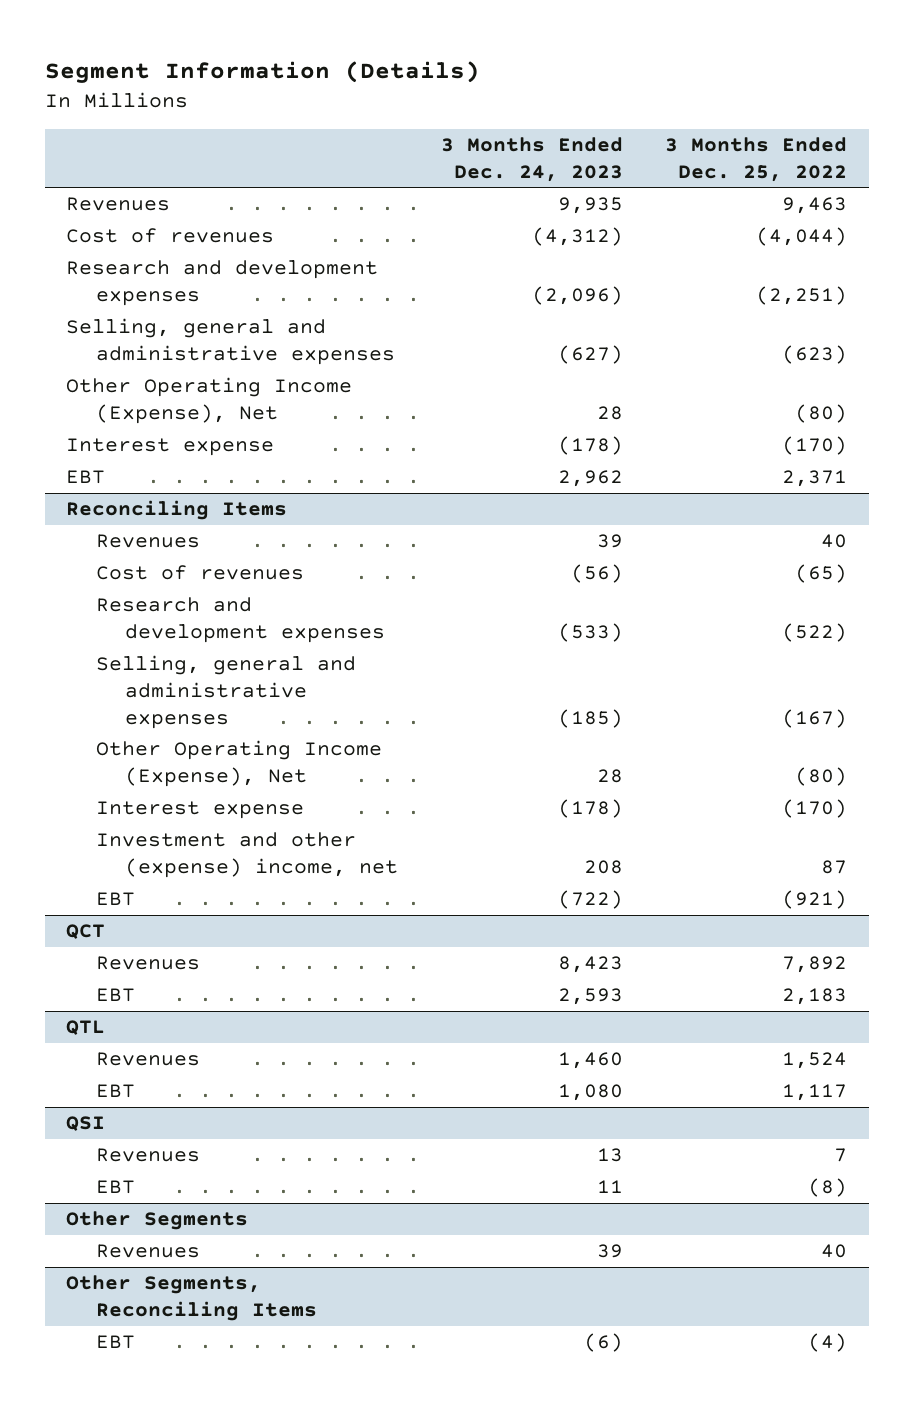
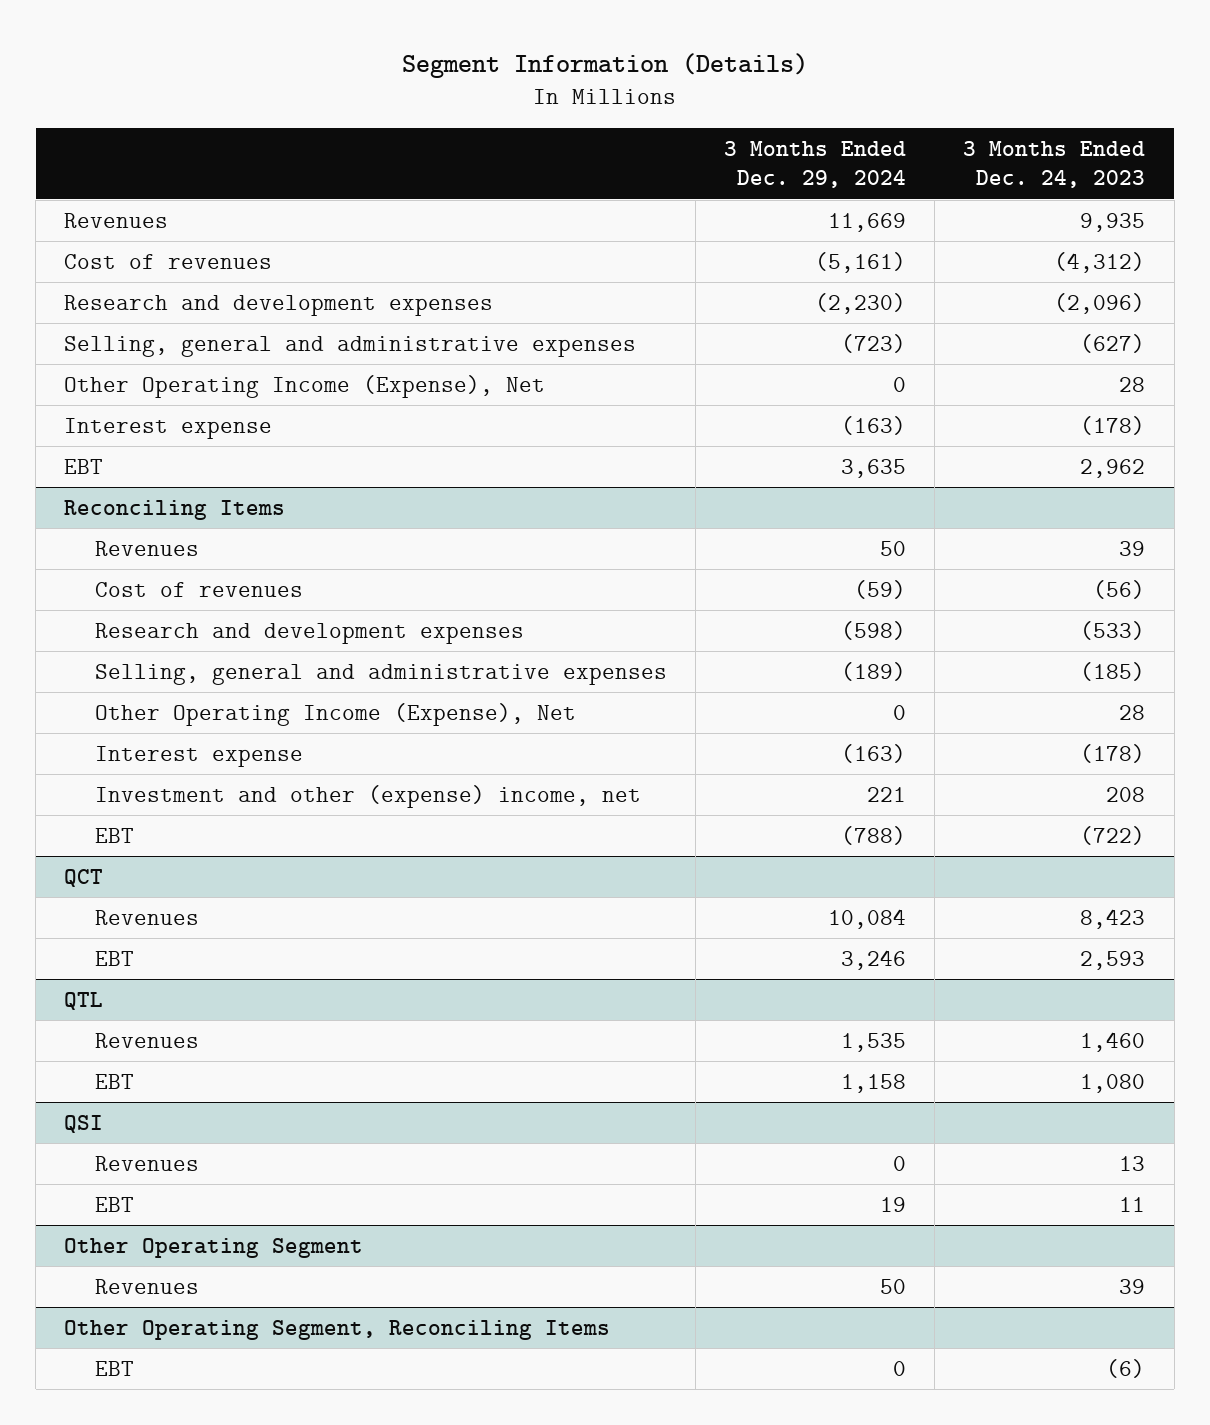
[665,136,848,182] 3 Months Ended Dec. 25, 2022 -> none
none -> [724,140,907,189] 3 Months Ended Dec. 29, 2024
[66,1211,249,1231] Other Segments -> [64,1237,364,1258] Other Operating Segment
[66,1275,317,1321] Other Segments, Reconciling Items -> [64,1319,611,1340] Other Operating Segment, Reconciling Items

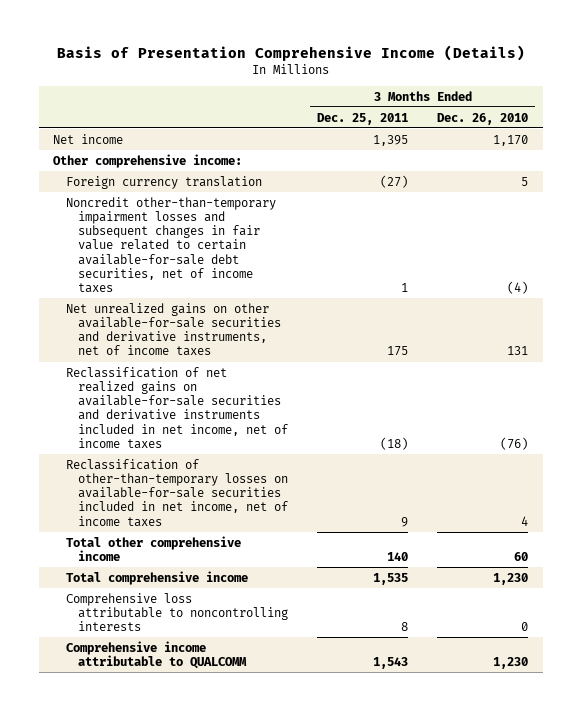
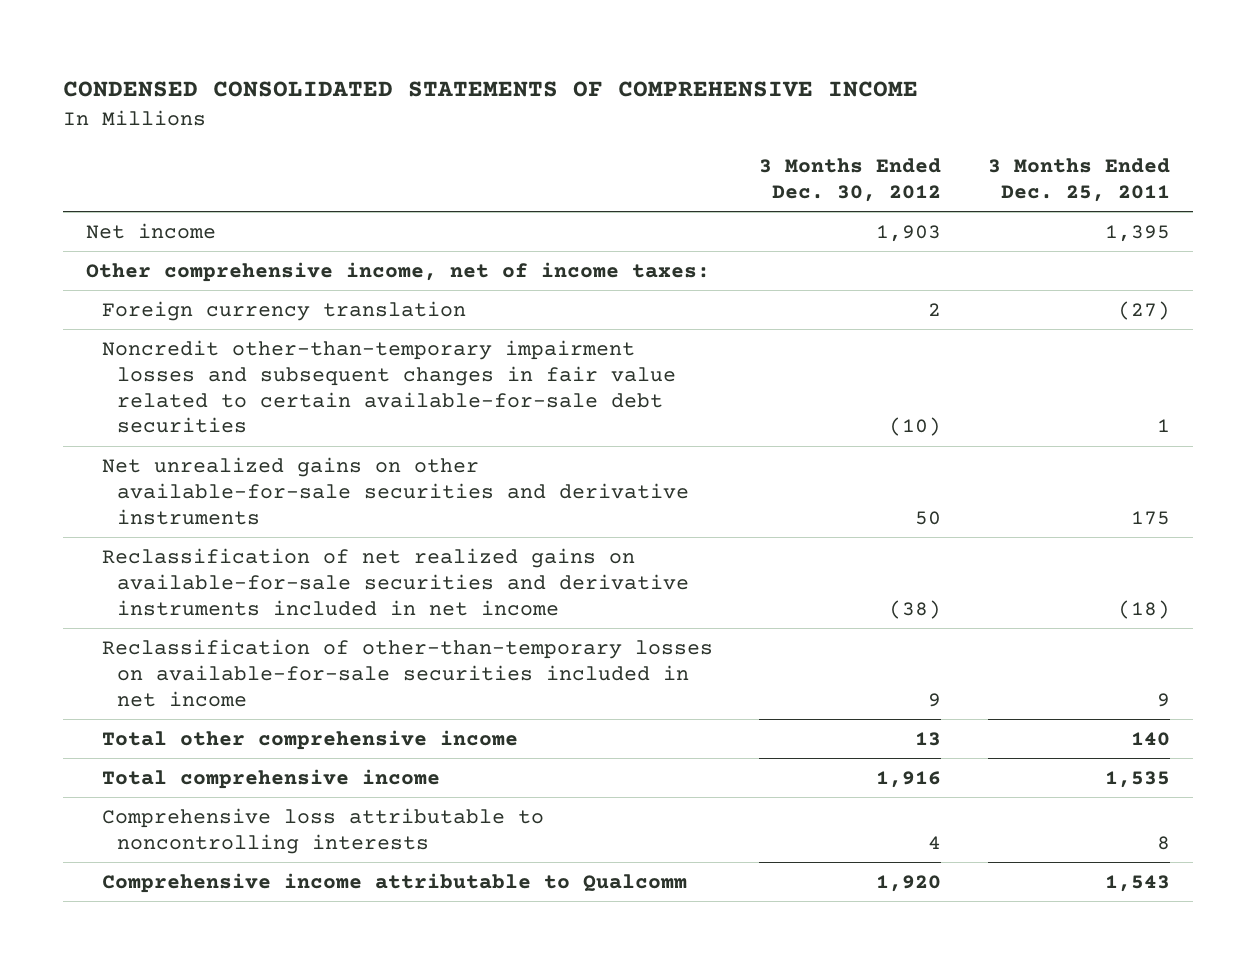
[56,44,525,61] Basis of Presentation Comprehensive Income (Details) -> [62,80,918,97] CONDENSED CONSOLIDATED STATEMENTS OF COMPREHENSIVE INCOME
[437,112,529,125] Dec. 26, 2010 -> none
none -> [759,158,942,203] 3 Months Ended Dec. 30, 2012
[53,153,243,168] Other comprehensive income: -> [85,261,710,282] Other comprehensive income, net of income taxes:
[65,196,276,294] Noncredit other-than-temporary impairment losses and subsequent changes in fair value related to certain available-for-sale debt securities, net of income taxes -> [101,339,677,434] Noncredit other-than-temporary impairment losses and subsequent changes in fair value related to certain available-for-sale debt securities
[65,302,282,357] Net unrealized gains on other available-for-sale securities and derivative instruments, net of income taxes -> [101,456,690,525] Net unrealized gains on other available-for-sale securities and derivative instruments
[65,366,289,449] Reclassification of net realized gains on available-for-sale securities and derivative instruments included in net income, net of income taxes -> [101,547,690,616] Reclassification of net realized gains on available-for-sale securities and derivative instruments included in net income
[65,458,289,527] Reclassification of other-than-temporary losses on available-for-sale securities included in net income, net of income taxes -> [101,638,713,707] Reclassification of other-than-temporary losses on available-for-sale securities included in net income
[65,640,248,669] Comprehensive income attributable to QUALCOMM -> [101,872,687,893] Comprehensive income attributable to Qualcomm

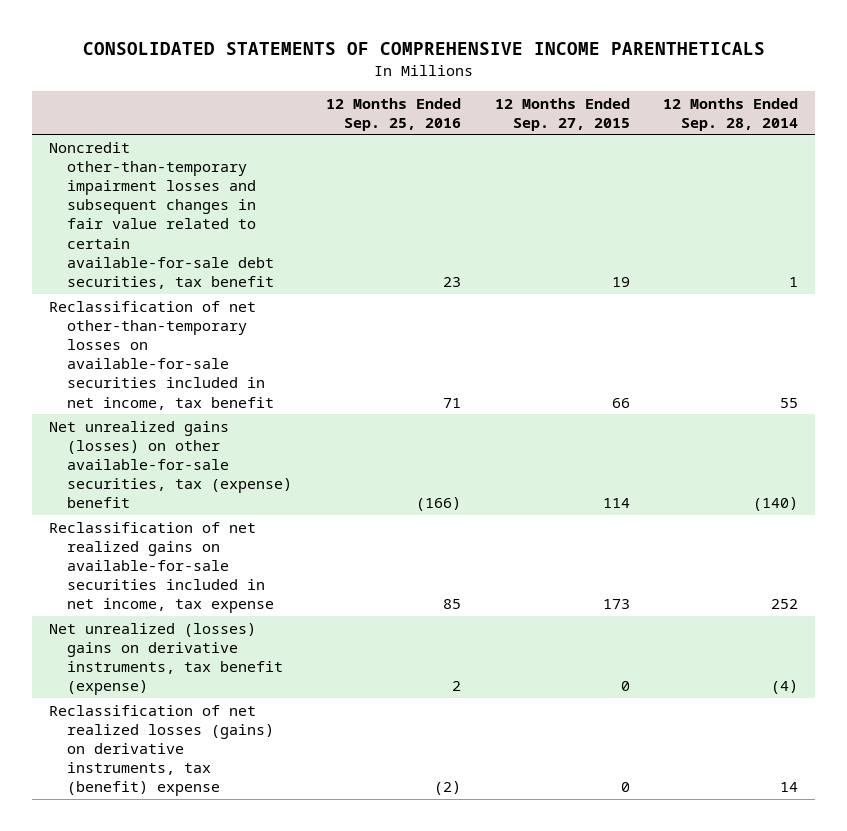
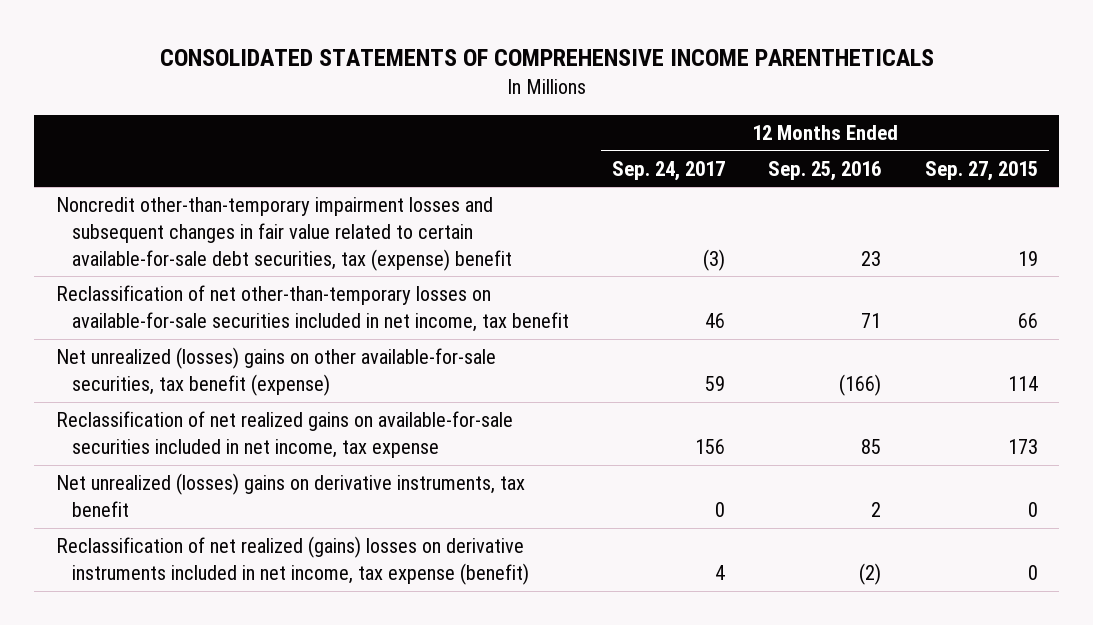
[663,97,799,131] 12 Months Ended Sep. 28, 2014 -> none
none -> [612,160,726,181] Sep. 24, 2017
[48,141,275,290] Noncredit other-than-temporary impairment losses and subsequent changes in fair value related to certain available-for-sale debt securities, tax benefit -> [55,197,512,271] Noncredit other-than-temporary impairment losses and subsequent changes in fair value related to certain available-for-sale debt securities, tax (expense) benefit
[48,420,293,509] Net unrealized gains (losses) on other available-for-sale securities, tax (expense) benefit -> [55,347,496,397] Net unrealized (losses) gains on other available-for-sale securities, tax benefit (expense)
[48,622,284,696] Net unrealized (losses) gains on derivative instruments, tax benefit (expense) -> [55,473,525,518] Net unrealized (losses) gains on derivative instruments, tax benefit
[48,704,275,797] Reclassification of net realized losses (gains) on derivative instruments, tax (benefit) expense -> [55,536,529,586] Reclassification of net realized (gains) losses on derivative instruments included in net income, tax expense (benefit)

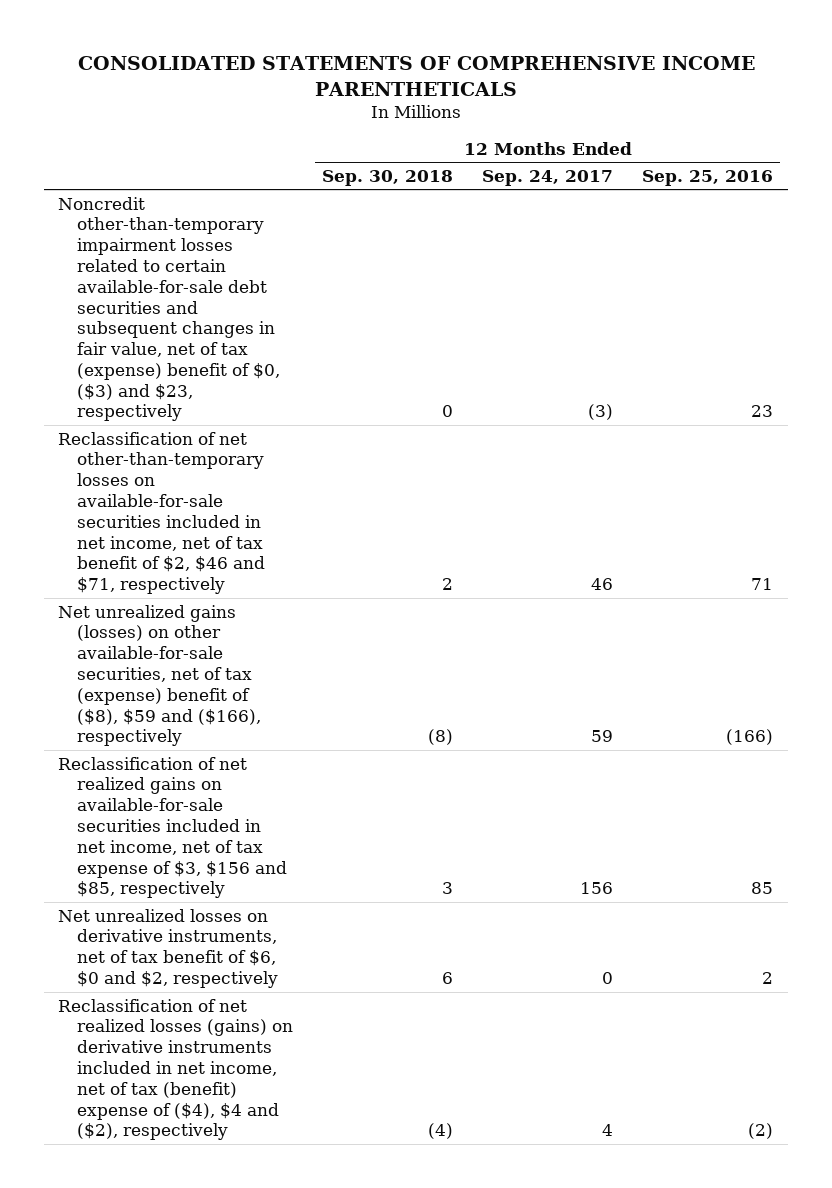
[924,160,1038,181] Sep. 27, 2015 -> none
none -> [321,169,453,186] Sep. 30, 2018
[55,197,512,271] Noncredit other-than-temporary impairment losses and subsequent changes in fair value related to certain available-for-sale debt securities, tax (expense) benefit -> [58,196,280,422] Noncredit other-than-temporary impairment losses related to certain available-for-sale debt securities and subsequent changes in fair value, net of tax (expense) benefit of $0, ($3) and $23, respectively
[55,285,569,333] Reclassification of net other-than-temporary losses on available-for-sale securities included in net income, tax benefit -> [58,431,265,595] Reclassification of net other-than-temporary losses on available-for-sale securities included in net income, net of tax benefit of $2, $46 and $71, respectively
[55,347,496,397] Net unrealized (losses) gains on other available-for-sale securities, tax benefit (expense) -> [58,604,261,747] Net unrealized gains (losses) on other available-for-sale securities, net of tax (expense) benefit of ($8), $59 and ($166), respectively
[55,411,513,459] Reclassification of net realized gains on available-for-sale securities included in net income, tax expense -> [58,756,287,899] Reclassification of net realized gains on available-for-sale securities included in net income, net of tax expense of $3, $156 and $85, respectively
[55,473,525,518] Net unrealized (losses) gains on derivative instruments, tax benefit -> [58,908,278,989] Net unrealized losses on derivative instruments, net of tax benefit of $6, $0 and $2, respectively
[55,536,529,586] Reclassification of net realized (gains) losses on derivative instruments included in net income, tax expense (benefit) -> [58,998,293,1141] Reclassification of net realized losses (gains) on derivative instruments included in net income, net of tax (benefit) expense of ($4), $4 and ($2), respectively

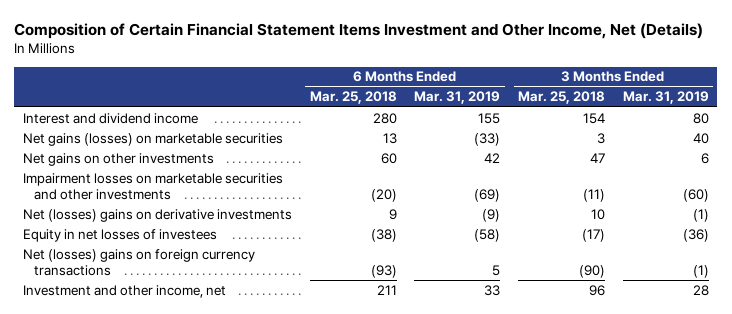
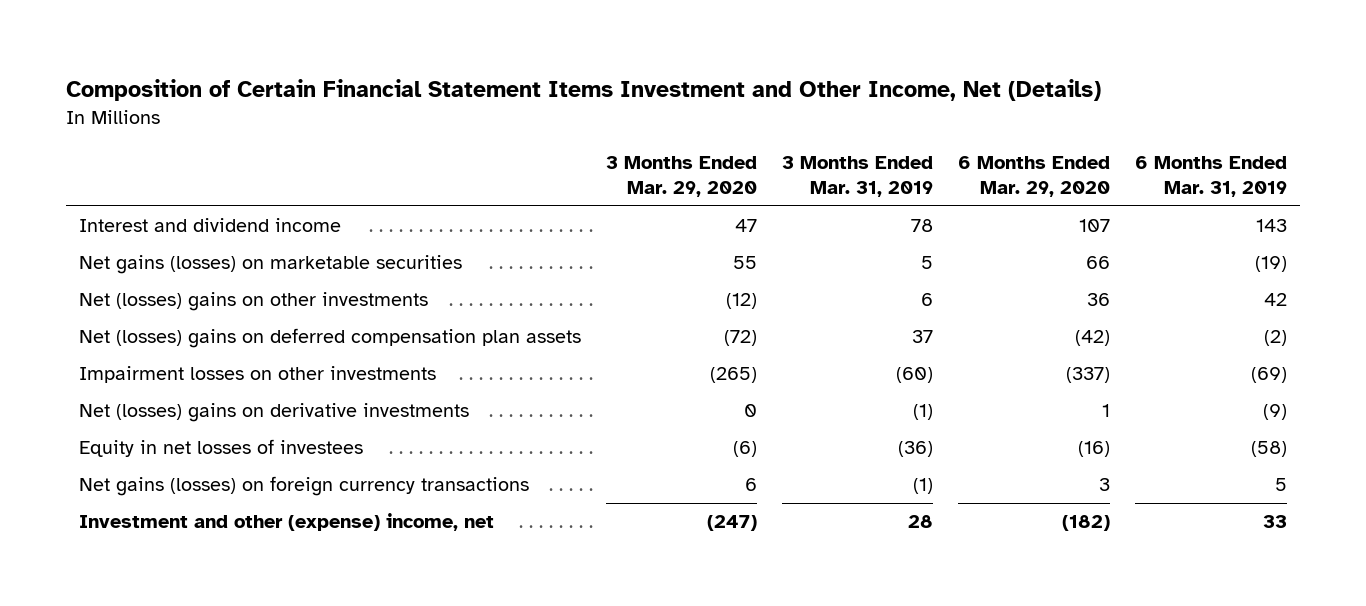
[309,91,397,105] Mar. 25, 2018 -> none
[517,91,605,105] Mar. 25, 2018 -> none
none -> [605,156,757,198] 3 Months Ended Mar. 29, 2020
none -> [957,156,1110,198] 6 Months Ended Mar. 29, 2020
[478,112,501,124] 155 -> [1256,219,1288,233] 143
[692,112,709,124] 80 -> [910,219,933,233] 78
[474,132,501,146] (33) -> [1255,256,1288,273] (19)
[692,132,709,144] 40 -> [920,256,933,270] 5
[23,152,215,166] Net gains on other investments -> [78,292,428,312] Net (losses) gains on other investments
none -> [78,328,581,349] Net (losses) gains on deferred compensation plan assets
[23,172,284,201] Impairment losses on marketable securities and other investments -> [78,366,436,384] Impairment losses on other investments
[23,248,256,277] Net (losses) gains on foreign currency transactions -> [78,476,529,497] Net gains (losses) on foreign currency transactions
[23,284,227,298] Investment and other income, net -> [78,513,494,532] Investment and other (expense) income, net

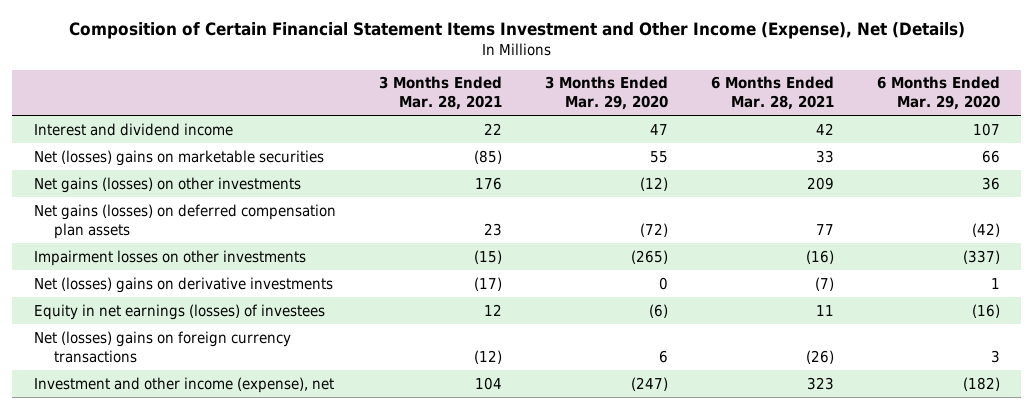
[66,79,1102,102] Composition of Certain Financial Statement Items Investment and Other Income, Net (Details) -> [68,21,965,39] Composition of Certain Financial Statement Items Investment and Other Income (Expense), Net (Details)
[781,156,933,198] 3 Months Ended Mar. 31, 2019 -> none
[1135,156,1288,198] 6 Months Ended Mar. 31, 2019 -> none
none -> [378,76,502,111] 3 Months Ended Mar. 28, 2021
none -> [710,76,834,111] 6 Months Ended Mar. 28, 2021
[78,255,462,275] Net gains (losses) on marketable securities -> [33,149,324,166] Net (losses) gains on marketable securities
[78,292,428,312] Net (losses) gains on other investments -> [33,176,301,193] Net gains (losses) on other investments
[78,328,581,349] Net (losses) gains on deferred compensation plan assets -> [33,203,336,239] Net gains (losses) on deferred compensation plan assets
[78,439,363,458] Equity in net losses of investees -> [33,303,325,320] Equity in net earnings (losses) of investees
[78,476,529,497] Net gains (losses) on foreign currency transactions -> [33,330,291,363] Net (losses) gains on foreign currency transactions
[78,513,494,532] Investment and other (expense) income, net -> [33,376,334,393] Investment and other income (expense), net

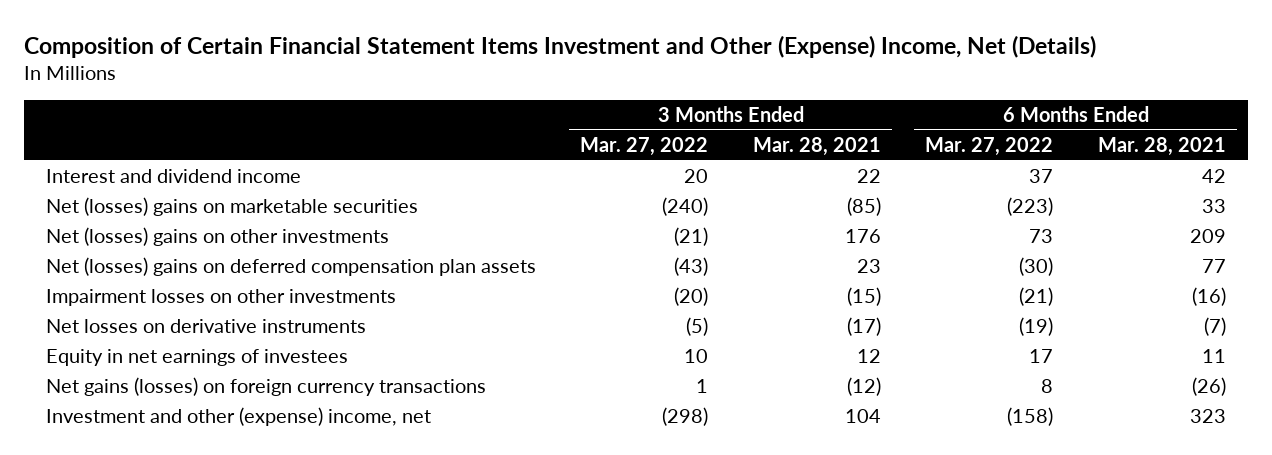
[68,21,965,39] Composition of Certain Financial Statement Items Investment and Other Income (Expense), Net (Details) -> [23,35,1096,59] Composition of Certain Financial Statement Items Investment and Other (Expense) Income, Net (Details)
[544,76,668,111] 3 Months Ended Mar. 29, 2020 -> none
[876,76,1000,111] 6 Months Ended Mar. 29, 2020 -> none
none -> [580,136,709,156] Mar. 27, 2022
none -> [925,136,1054,156] Mar. 27, 2022
[33,176,301,193] Net gains (losses) on other investments -> [46,227,390,247] Net (losses) gains on other investments
[33,203,336,239] Net gains (losses) on deferred compensation plan assets -> [46,257,537,277] Net (losses) gains on deferred compensation plan assets
[33,276,333,293] Net (losses) gains on derivative investments -> [46,319,367,334] Net losses on derivative instruments
[33,303,325,320] Equity in net earnings (losses) of investees -> [46,349,349,367] Equity in net earnings of investees
[33,330,291,363] Net (losses) gains on foreign currency transactions -> [46,377,487,397] Net gains (losses) on foreign currency transactions
[33,376,334,393] Investment and other income (expense), net -> [46,407,432,427] Investment and other (expense) income, net

